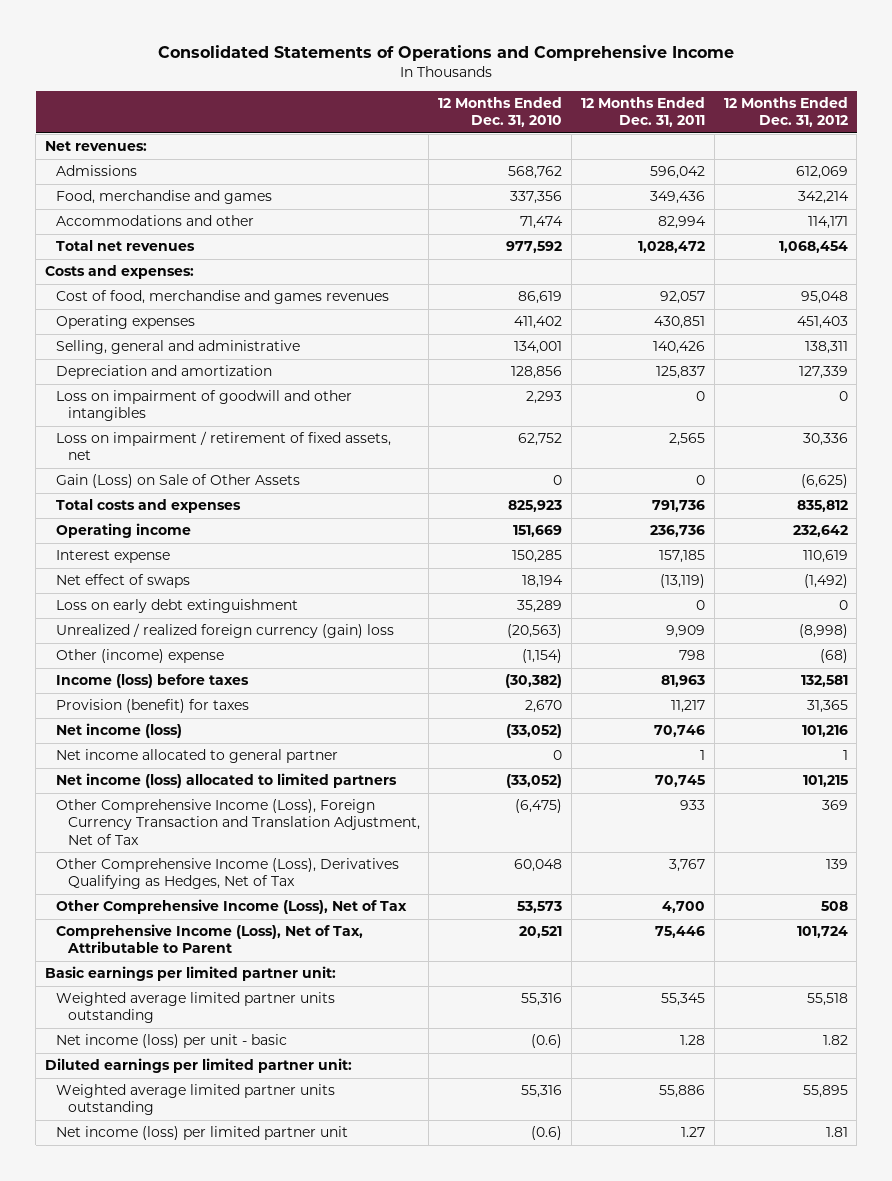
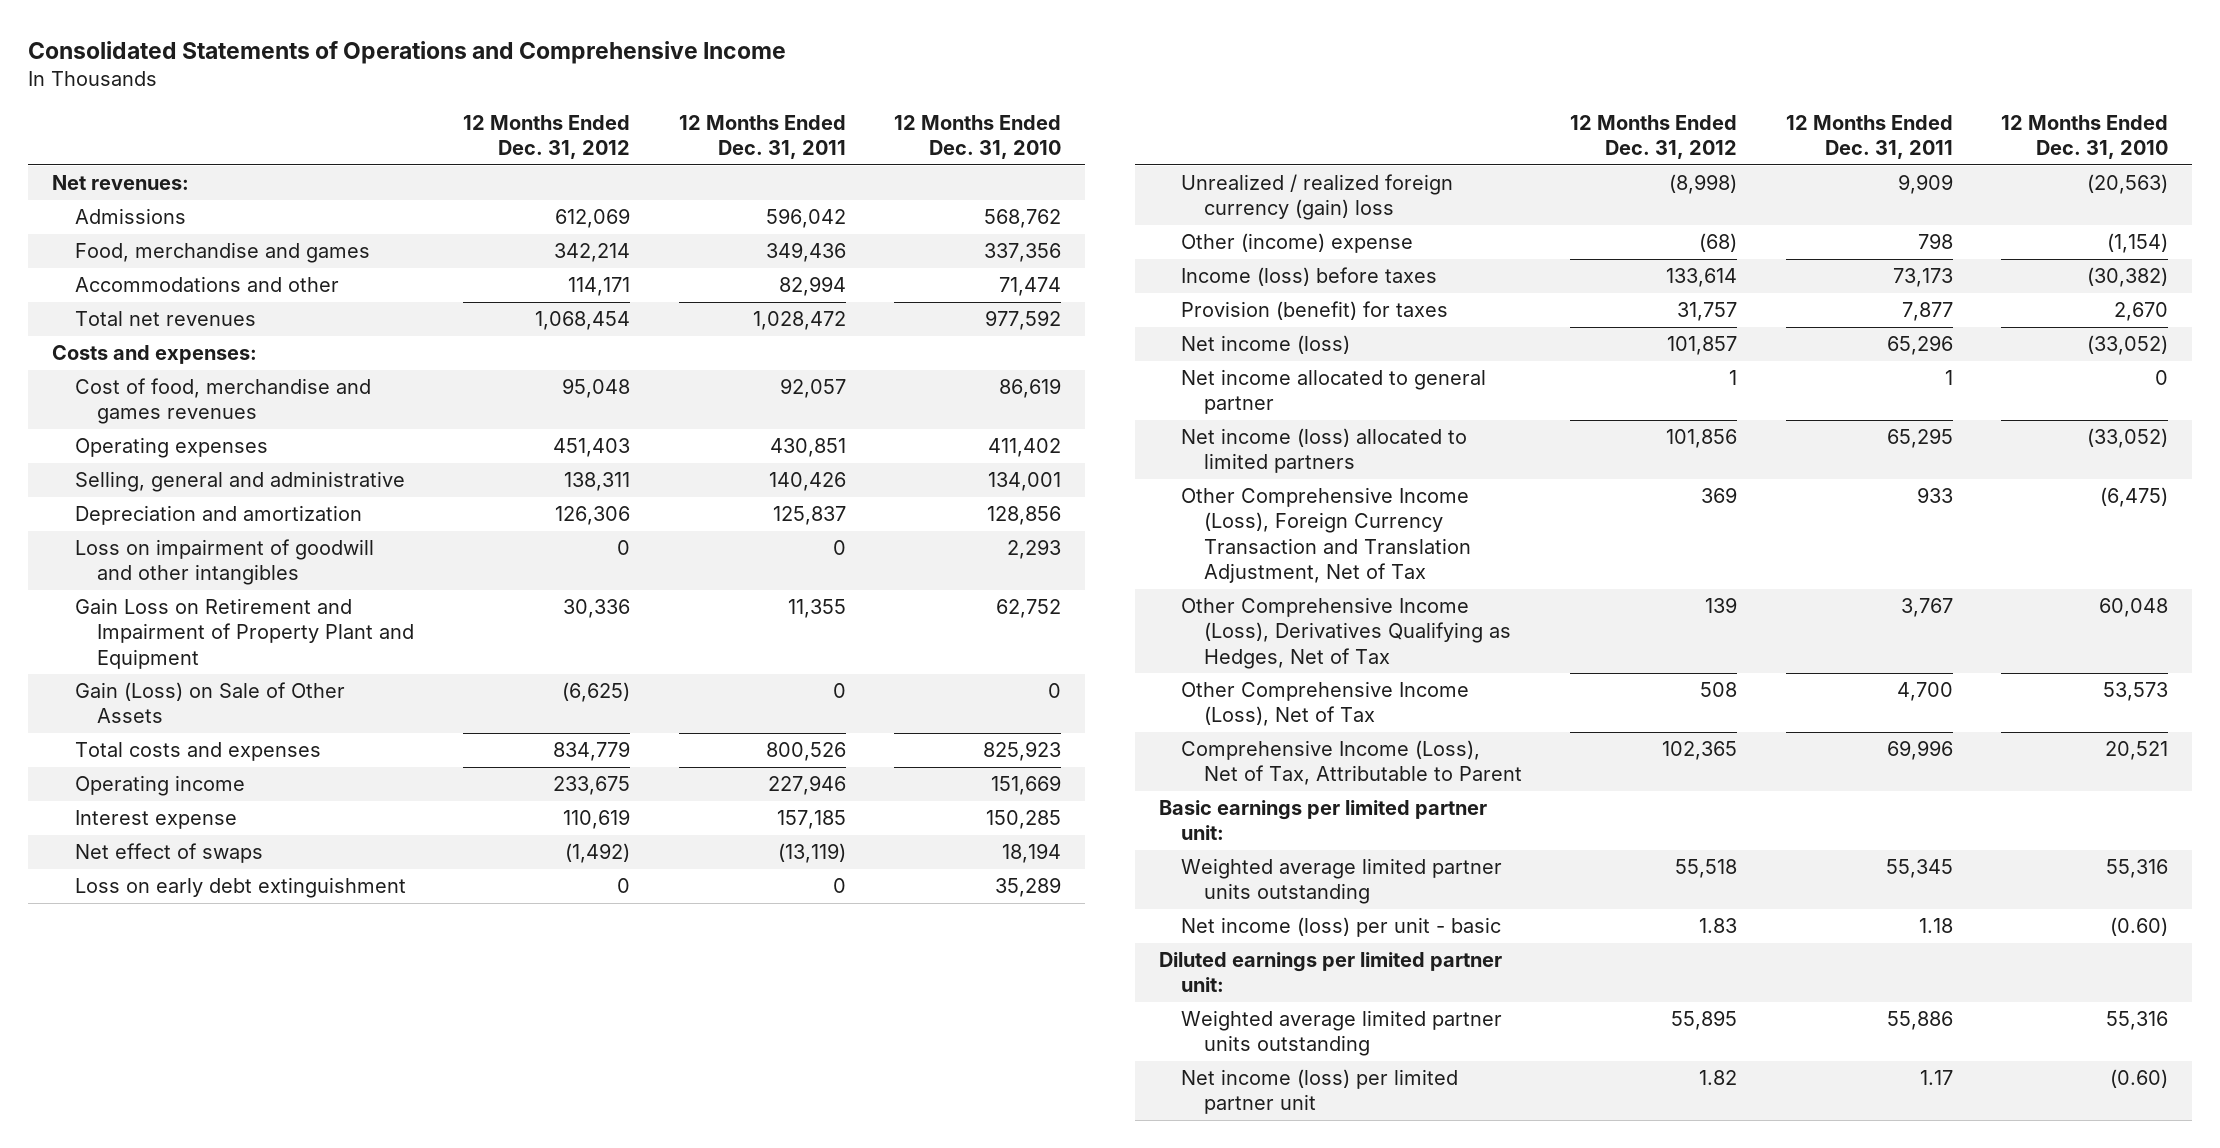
[798,366,848,380] 127,339 -> [555,506,631,526] 126,306
[56,431,392,461] Loss on impairment / retirement of fixed assets, net -> [74,598,414,669] Gain Loss on Retirement and Impairment of Property Plant and Equipment
[668,433,705,447] 2,565 -> [787,599,846,619] 11,355
[651,500,705,513] 791,736 -> [765,742,846,762] 800,526
[796,500,848,513] 835,812 -> [553,741,631,762] 834,779
[649,525,705,538] 236,736 -> [767,775,846,796] 227,946
[792,525,848,538] 232,642 -> [553,776,631,796] 233,675
[660,675,705,688] 81,963 -> [1892,268,1953,288] 73,173
[800,675,848,688] 132,581 -> [1666,268,1738,288] 133,614
[670,700,705,714] 11,217 -> [1901,302,1953,322] 7,877
[806,700,848,714] 31,365 -> [1677,302,1738,322] 31,757
[653,725,705,738] 70,746 -> [1886,335,1953,356] 65,296
[801,725,848,738] 101,216 -> [1667,336,1738,356] 101,857
[654,775,705,788] 70,745 -> [1886,428,1953,449] 65,295
[802,775,848,788] 101,215 -> [1666,429,1738,449] 101,856
[654,926,705,939] 75,446 -> [1886,740,1953,761] 69,996
[796,926,848,939] 101,724 -> [1662,741,1738,761] 102,365
[531,1034,563,1049] (0.6) -> [2109,917,2168,937] (0.60)
[679,1035,705,1046] 1.28 -> [1918,918,1953,934] 1.18
[822,1035,848,1046] 1.82 -> [1699,918,1738,934] 1.83
[531,1126,563,1141] (0.6) -> [2109,1069,2168,1089] (0.60)
[680,1127,705,1138] 1.27 -> [1919,1070,1953,1086] 1.17
[825,1127,848,1138] 1.81 -> [1699,1070,1738,1086] 1.82

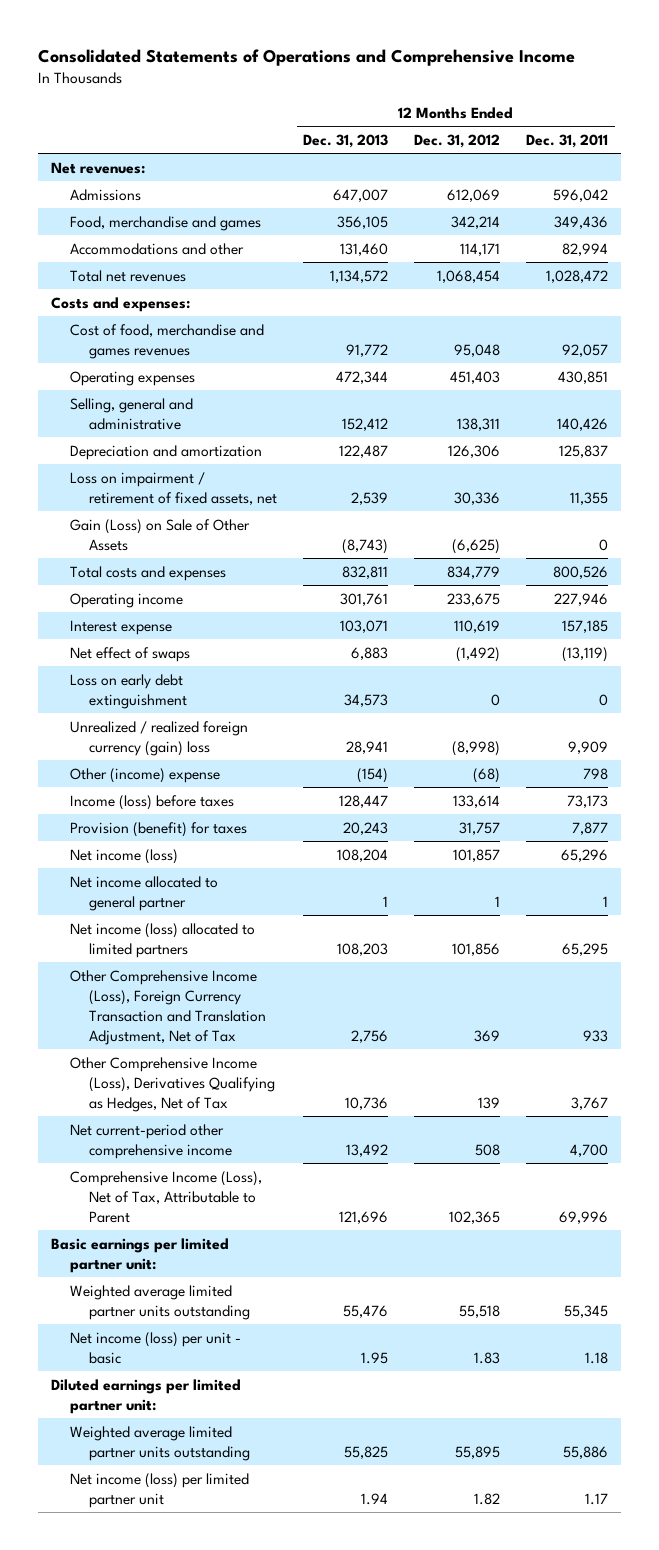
[894,114,1062,160] 12 Months Ended Dec. 31, 2010 -> none
none -> [303,133,389,148] Dec. 31, 2013
[74,539,374,586] Loss on impairment of goodwill and other intangibles -> none
[74,598,414,669] Gain Loss on Retirement and Impairment of Property Plant and Equipment -> [69,471,277,505] Loss on impairment / retirement of fixed assets, net
[1181,681,1470,727] Other Comprehensive Income (Loss), Net of Tax -> [69,1123,232,1159] Net current-period other comprehensive income

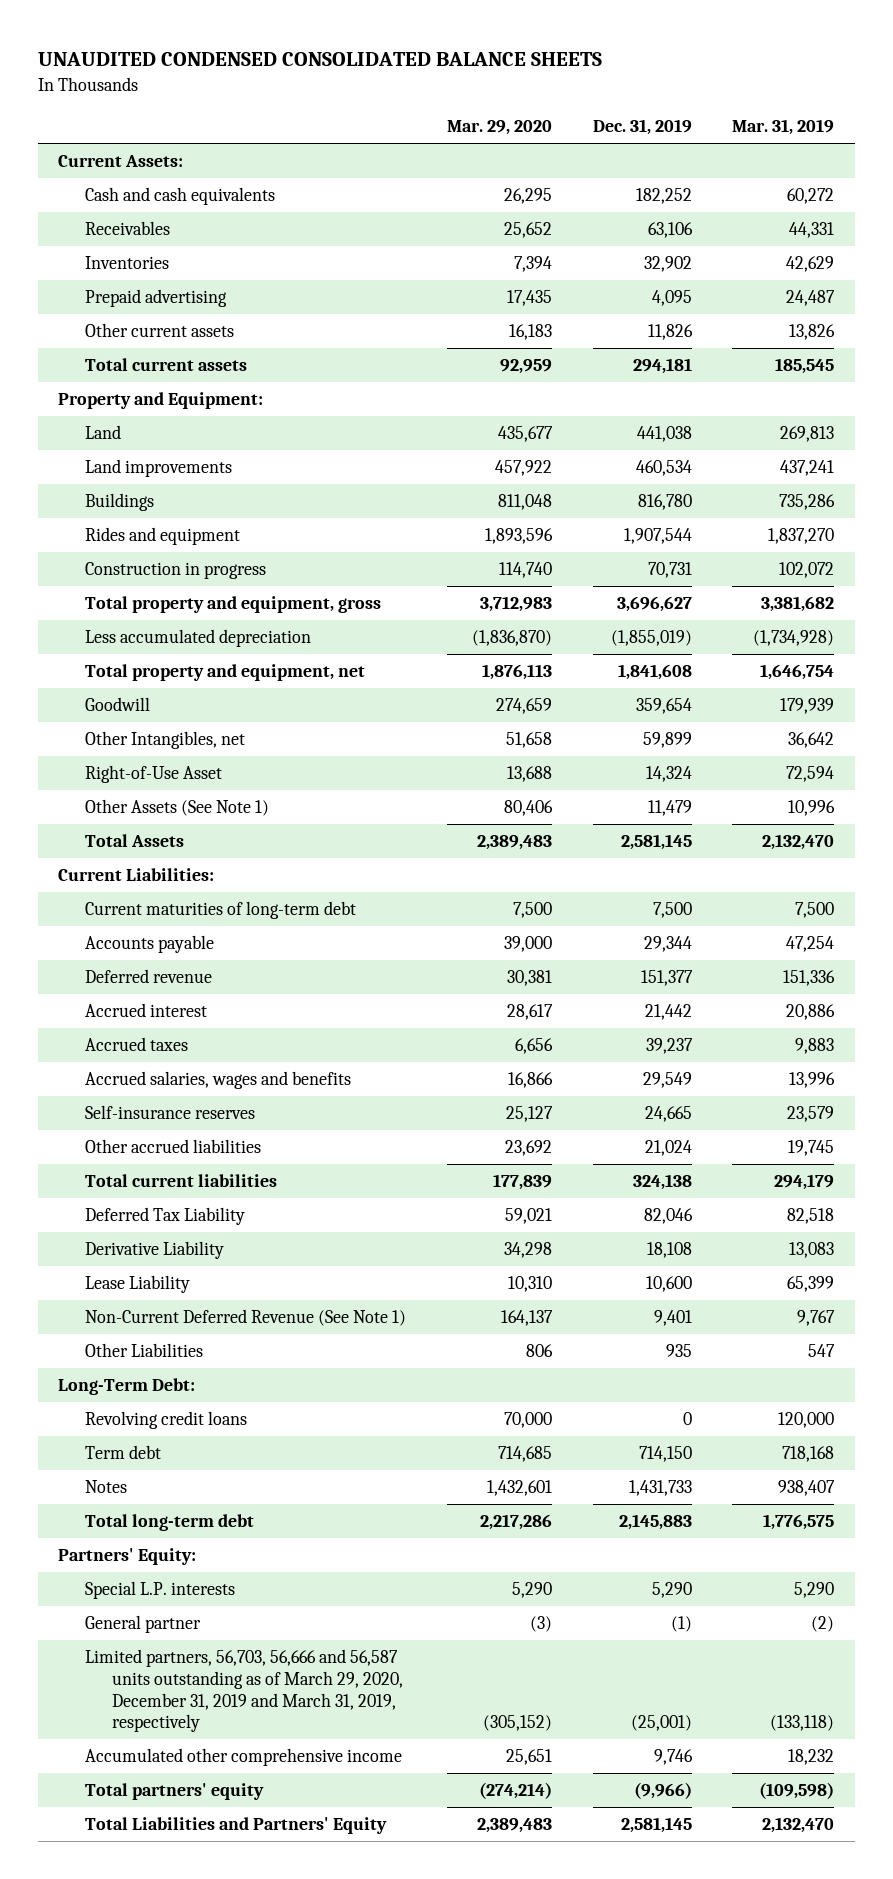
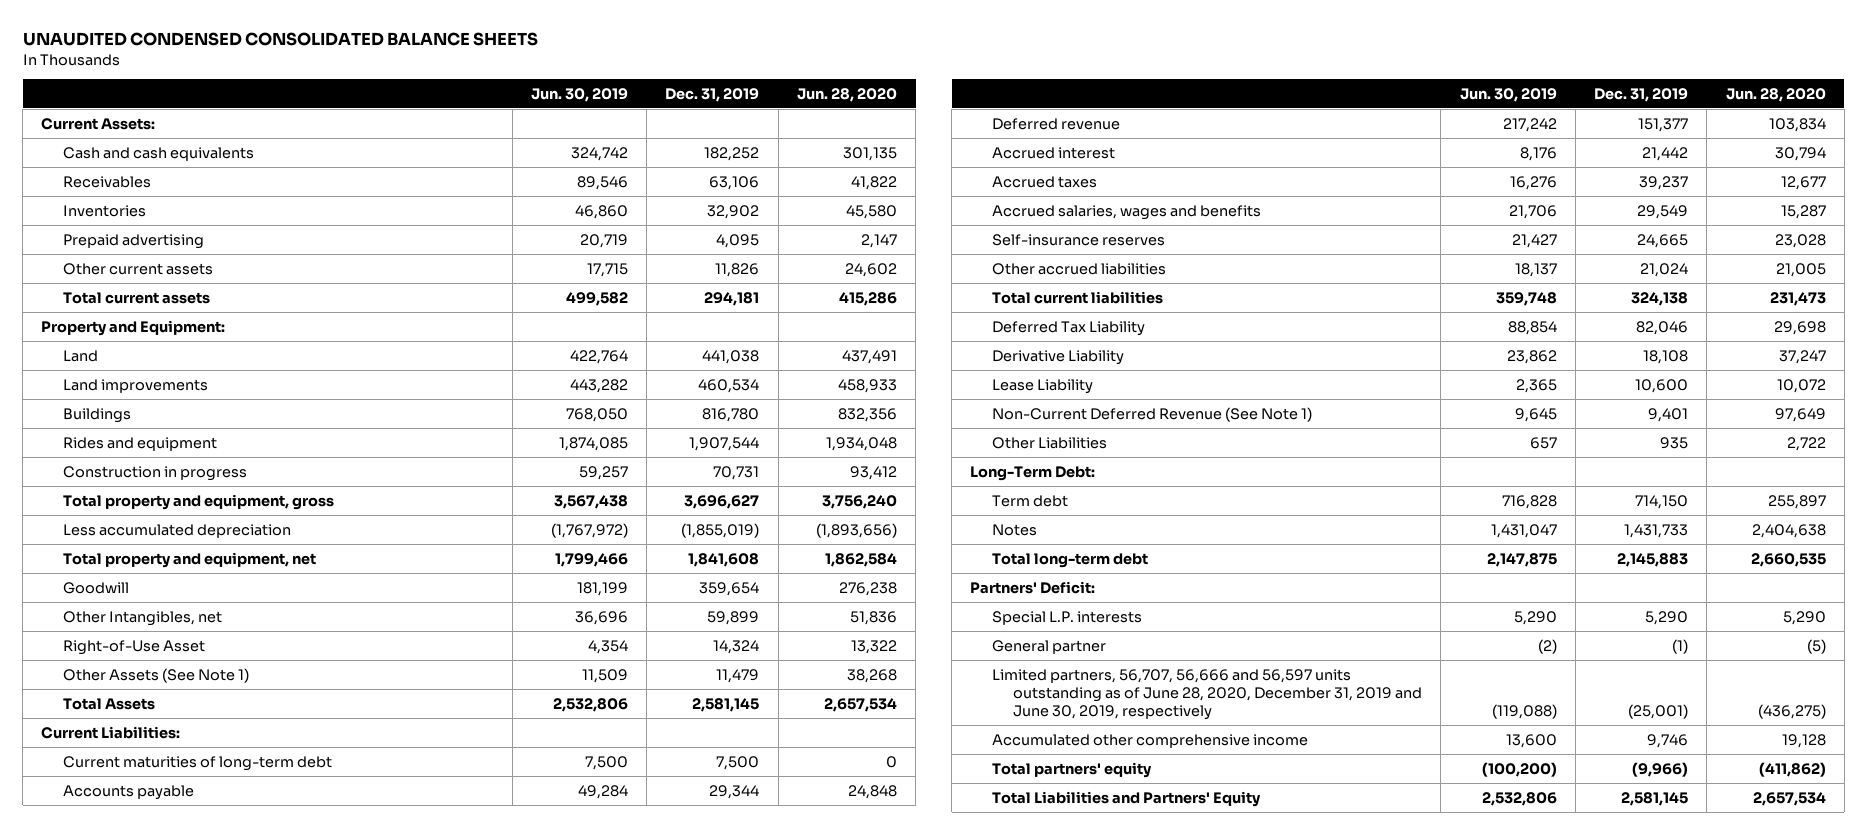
[447,120,553,136] Mar. 29, 2020 -> none
[732,119,835,136] Mar. 31, 2019 -> none
none -> [530,87,628,102] Jun. 30, 2019
none -> [796,87,897,102] Jun. 28, 2020
[85,1411,248,1430] Revolving credit loans -> none
[58,1548,197,1566] Partners' Equity: -> [970,580,1096,594] Partners' Deficit:
[85,1649,404,1733] Limited partners, 56,703, 56,666 and 56,587 units outstanding as of March 29, 2020, December 31, 2019 and March 31, 2019, respectively -> [991,668,1423,720] Limited partners, 56,707, 56,666 and 56,597 units outstanding as of June 28, 2020, December 31, 2019 and June 30, 2019, respectively

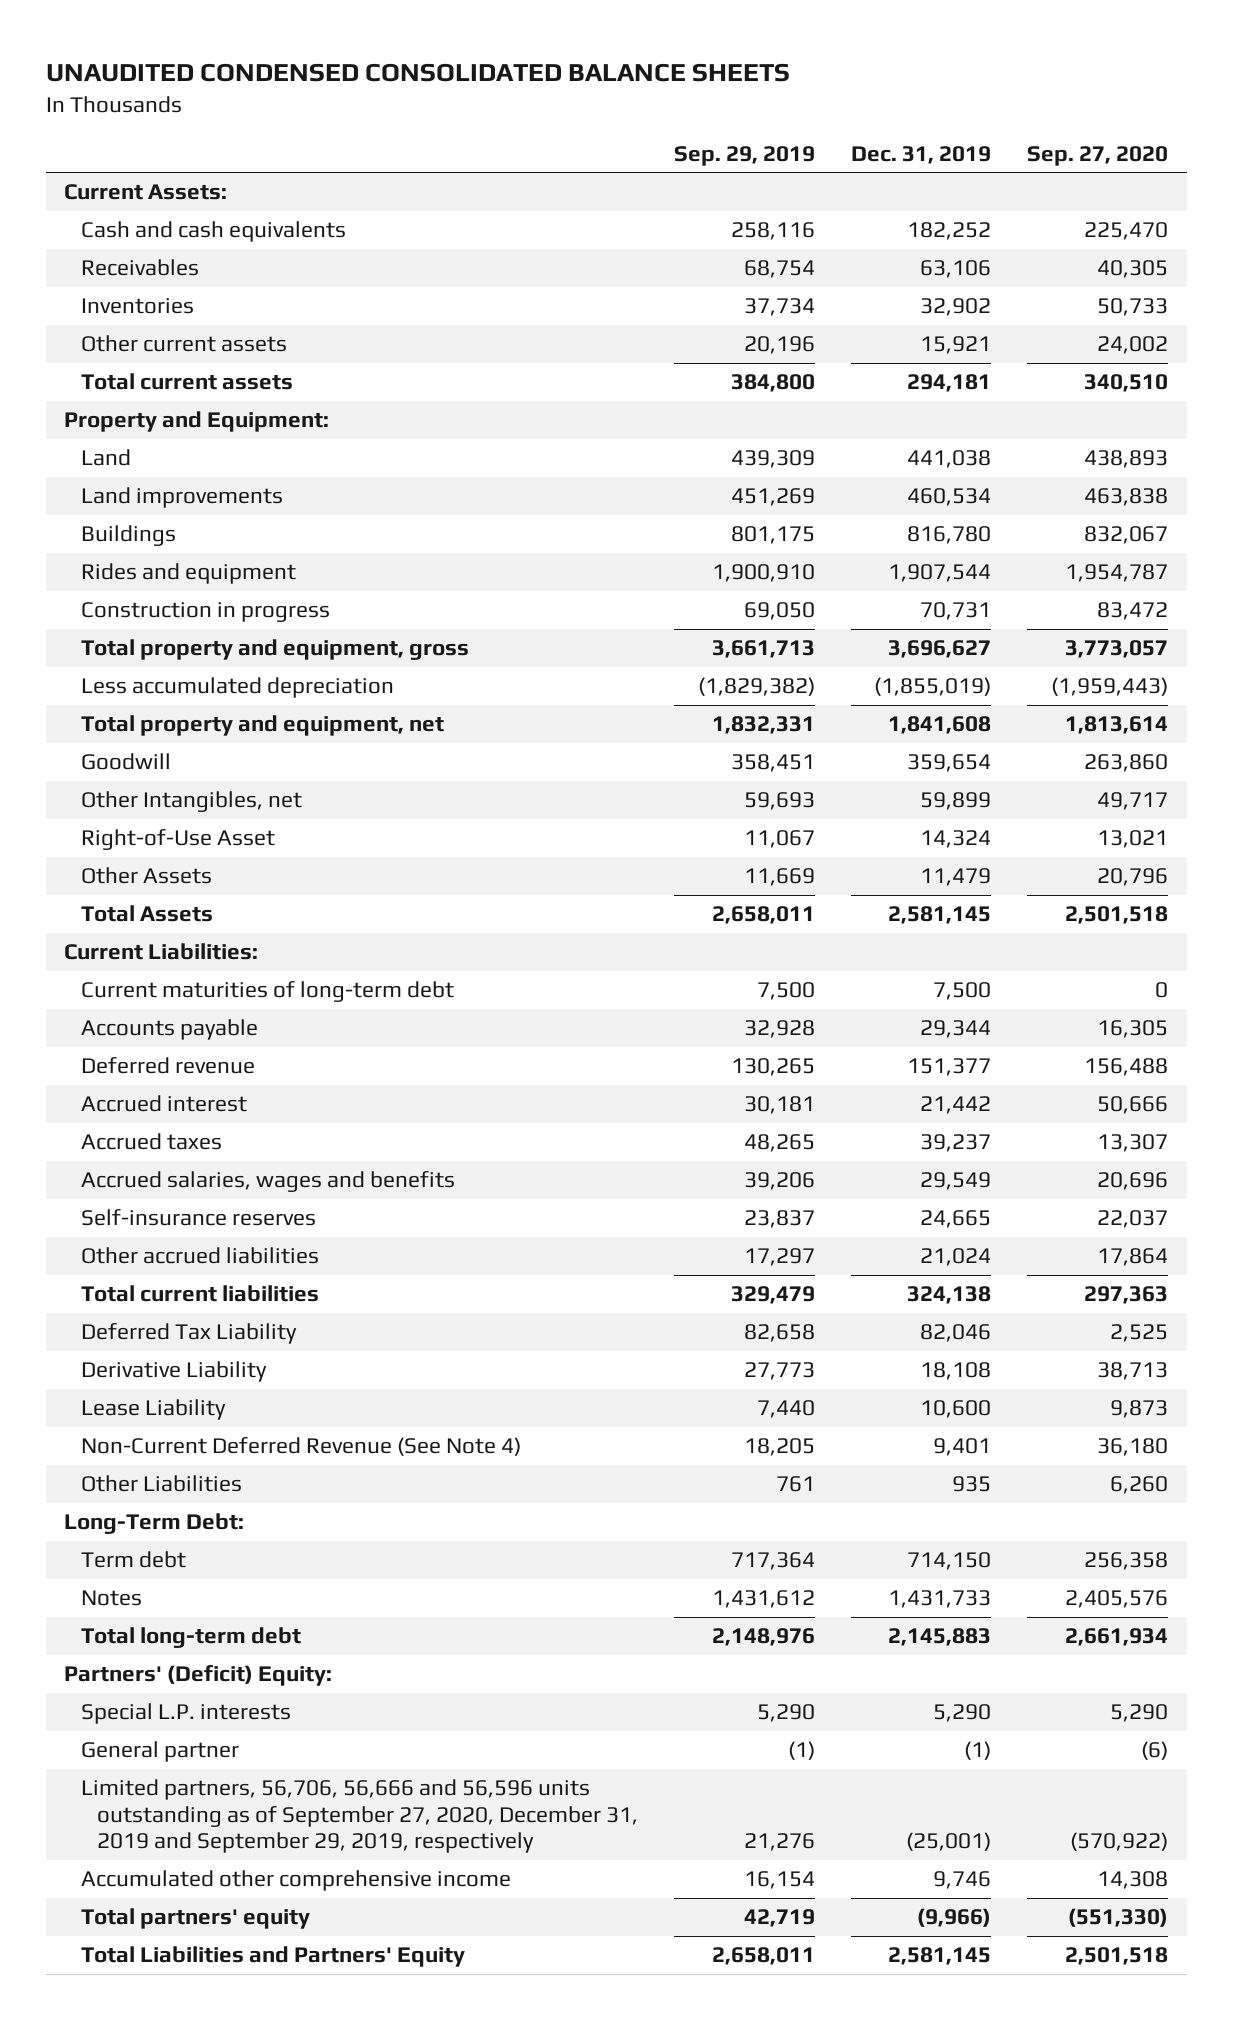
[530,87,628,102] Jun. 30, 2019 -> none
[796,87,897,102] Jun. 28, 2020 -> none
none -> [674,145,816,166] Sep. 29, 2019
none -> [1027,145,1169,166] Sep. 27, 2020
[62,233,204,249] Prepaid advertising -> none
[715,262,760,277] 11,826 -> [920,336,992,355] 15,921
[62,667,249,683] Other Assets (See Note 1) -> [80,867,212,885] Other Assets
[991,406,1312,422] Non-Current Deferred Revenue (See Note 1) -> [80,1437,521,1457] Non-Current Deferred Revenue (See Note 4)
[970,580,1096,594] Partners' Deficit: -> [64,1665,333,1687] Partners' (Deficit) Equity:
[991,668,1423,720] Limited partners, 56,707, 56,666 and 56,597 units outstanding as of June 28, 2020, December 31, 2019 and June 30, 2019, respectively -> [80,1779,639,1854] Limited partners, 56,706, 56,666 and 56,596 units outstanding as of September 27, 2020, December 31, 2019 and September 29, 2019, respectively

